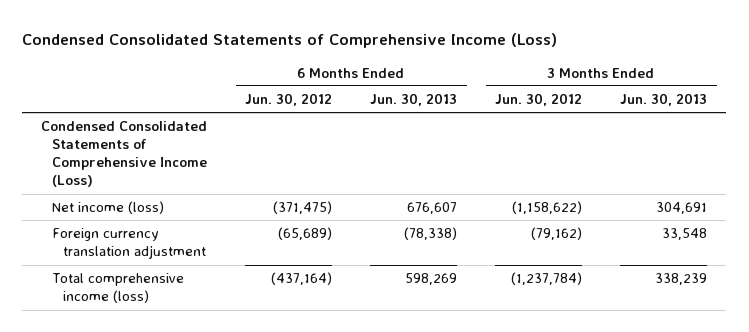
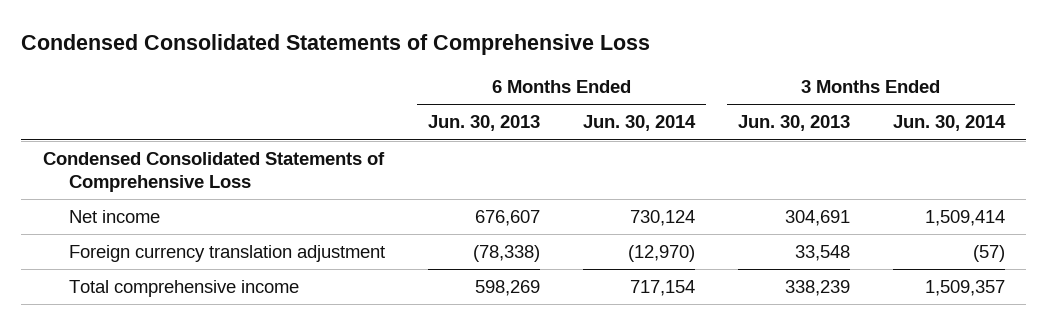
[22,33,558,49] Condensed Consolidated Statements of Comprehensive Income (Loss) -> [21,34,651,56] Condensed Consolidated Statements of Comprehensive Loss
[245,93,333,107] Jun. 30, 2012 -> none
[495,93,583,107] Jun. 30, 2012 -> none
none -> [582,115,696,132] Jun. 30, 2014
none -> [892,115,1006,132] Jun. 30, 2014
[41,121,208,188] Condensed Consolidated Statements of Comprehensive Income (Loss) -> [42,152,385,192] Condensed Consolidated Statements of Comprehensive Loss
[52,201,165,215] Net income (loss) -> [69,210,161,224] Net income
[52,273,185,304] Total comprehensive income (loss) -> [69,280,300,298] Total comprehensive income

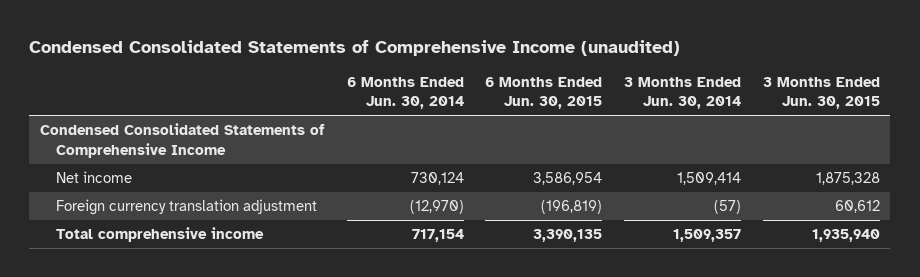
[21,34,651,56] Condensed Consolidated Statements of Comprehensive Loss -> [29,39,681,56] Condensed Consolidated Statements of Comprehensive Income (unaudited)
[428,115,541,132] Jun. 30, 2013 -> none
[737,115,850,132] Jun. 30, 2013 -> none
none -> [485,77,603,110] 6 Months Ended Jun. 30, 2015
none -> [762,77,880,110] 3 Months Ended Jun. 30, 2015
[42,152,385,192] Condensed Consolidated Statements of Comprehensive Loss -> [40,123,326,158] Condensed Consolidated Statements of Comprehensive Income

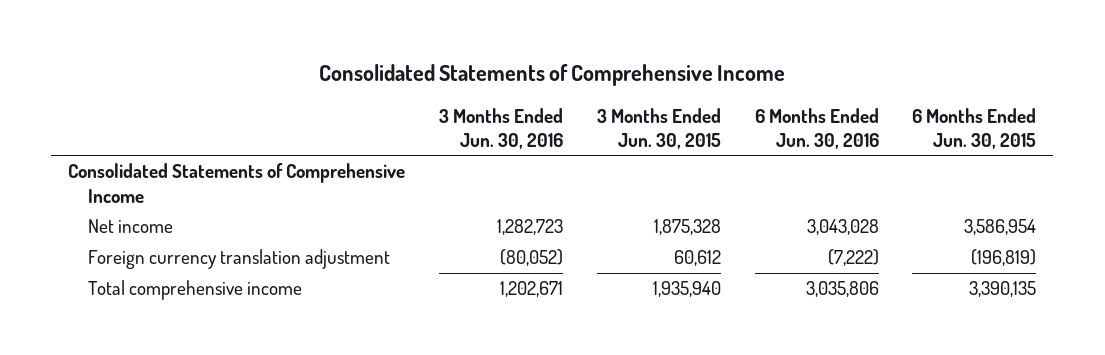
[29,39,681,56] Condensed Consolidated Statements of Comprehensive Income (unaudited) -> [319,64,786,87] Consolidated Statements of Comprehensive Income
[346,77,464,110] 6 Months Ended Jun. 30, 2014 -> none
[624,77,742,110] 3 Months Ended Jun. 30, 2014 -> none
none -> [438,107,563,150] 3 Months Ended Jun. 30, 2016
none -> [754,107,879,150] 6 Months Ended Jun. 30, 2016
[40,123,326,158] Condensed Consolidated Statements of Comprehensive Income -> [68,163,406,203] Consolidated Statements of Comprehensive Income

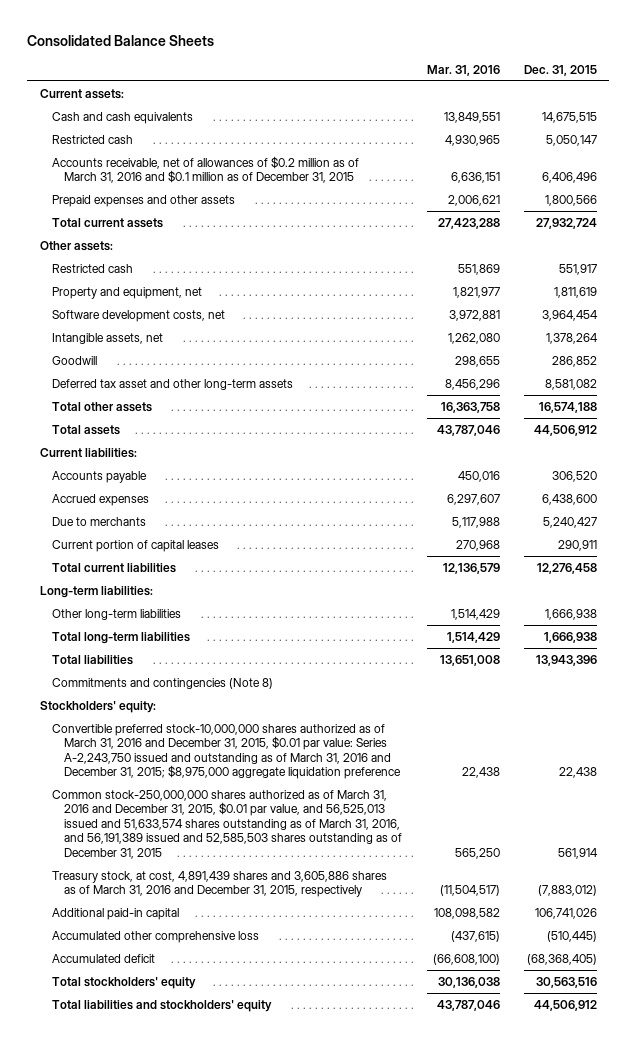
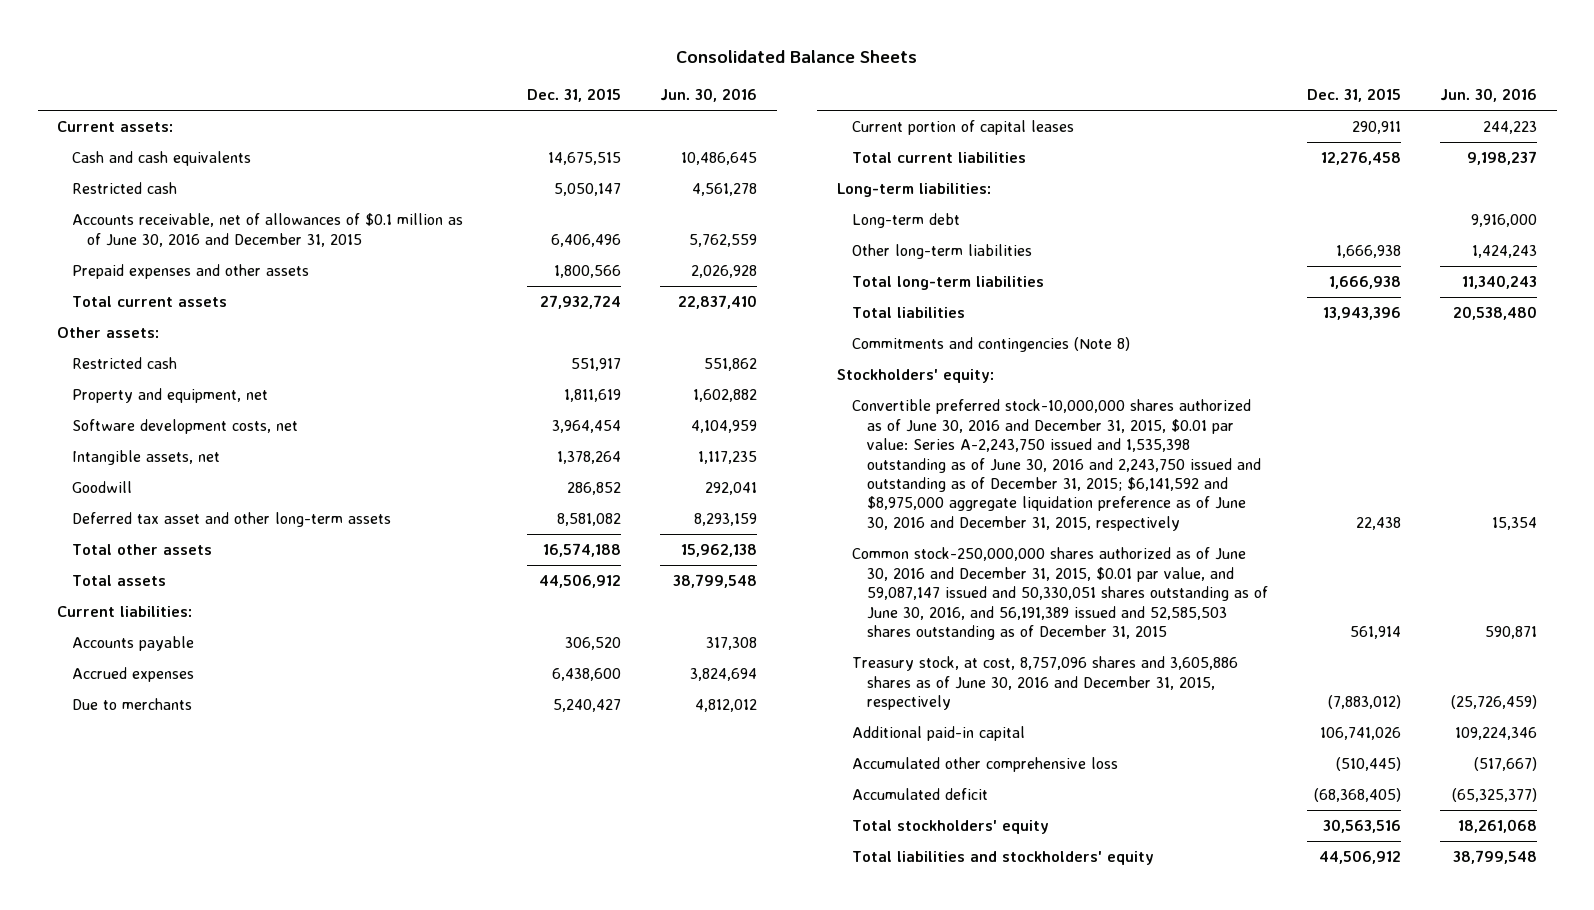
[426,64,500,76] Mar. 31, 2016 -> none
none -> [660,87,758,102] Jun. 30, 2016
[51,155,359,184] Accounts receivable, net of allowances of $0.2 million as of March 31, 2016 and $0.1 million as of December 31, 2015 -> [72,213,464,247] Accounts receivable, net of allowances of $0.1 million as of June 30, 2016 and December 31, 2015
none -> [851,213,960,229] Long-term debt
[51,723,402,780] Convertible preferred stock-10,000,000 shares authorized as of March 31, 2016 and December 31, 2015, $0.01 par value: Series A-2,243,750 issued and outstanding as of March 31, 2016 and December 31, 2015; $8,975,000 aggregate liquidation preference -> [851,399,1261,531] Convertible preferred stock-10,000,000 shares authorized as of June 30, 2016 and December 31, 2015, $0.01 par value: Series A-2,243,750 issued and 1,535,398 outstanding as of June 30, 2016 and 2,243,750 issued and outstanding as of December 31, 2015; $6,141,592 and $8,975,000 aggregate liquidation preference as of June 30, 2016 and December 31, 2015, respectively
[51,789,403,859] Common stock-250,000,000 shares authorized as of March 31, 2016 and December 31, 2015, $0.01 par value, and 56,525,013 issued and 51,633,574 shares outstanding as of March 31, 2016, and 56,191,389 issued and 52,585,503 shares outstanding as of December 31, 2015 -> [851,547,1268,640] Common stock-250,000,000 shares authorized as of June 30, 2016 and December 31, 2015, $0.01 par value, and 59,087,147 issued and 50,330,051 shares outstanding as of June 30, 2016, and 56,191,389 issued and 52,585,503 shares outstanding as of December 31, 2015
[51,870,387,898] Treasury stock, at cost, 4,891,439 shares and 3,605,886 shares as of March 31, 2016 and December 31, 2015, respectively -> [851,656,1238,711] Treasury stock, at cost, 8,757,096 shares and 3,605,886 shares as of June 30, 2016 and December 31, 2015, respectively

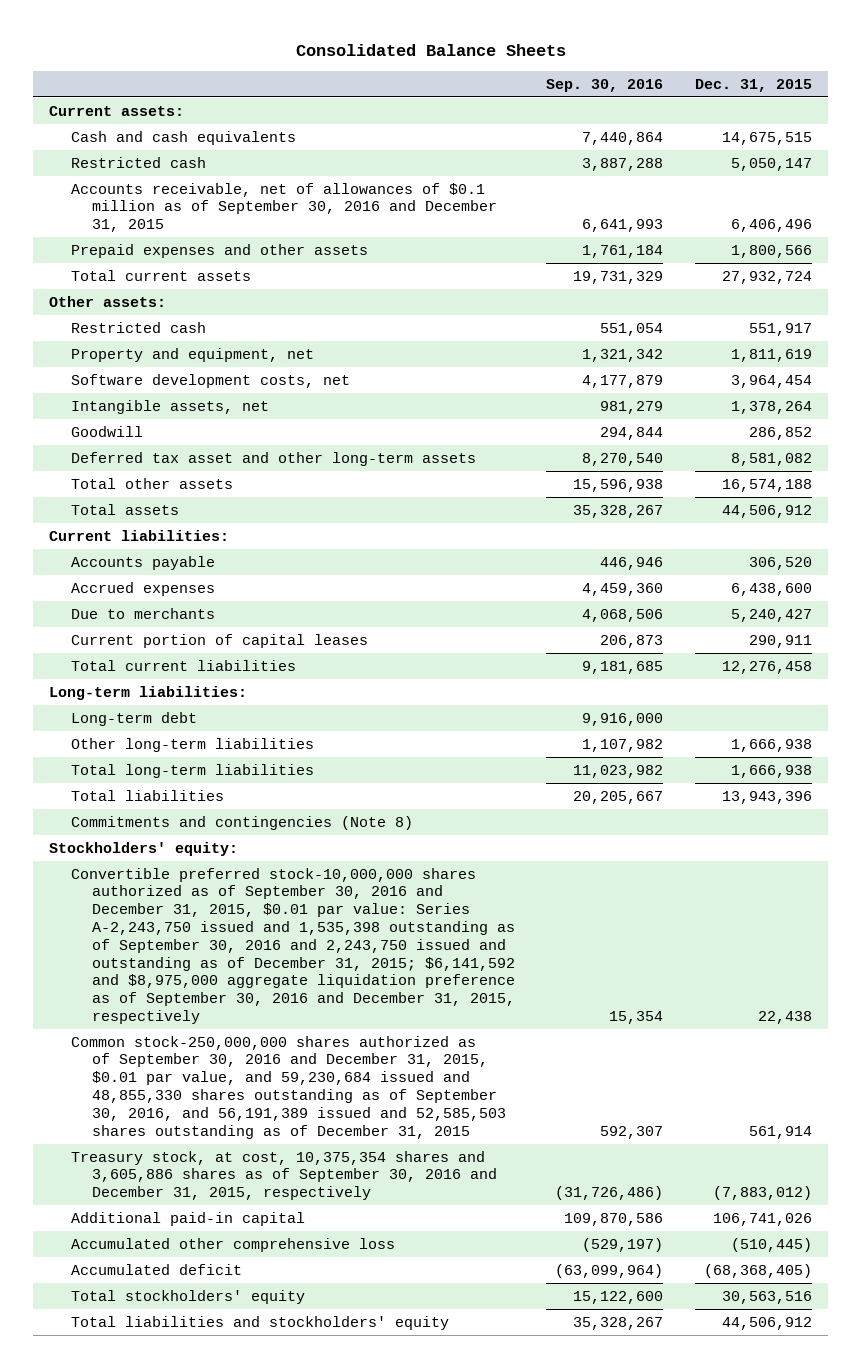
[660,87,758,102] Jun. 30, 2016 -> none
none -> [546,78,664,92] Sep. 30, 2016
[72,213,464,247] Accounts receivable, net of allowances of $0.1 million as of June 30, 2016 and December 31, 2015 -> [70,182,497,233] Accounts receivable, net of allowances of $0.1 million as of September 30, 2016 and December 31, 2015
[851,399,1261,531] Convertible preferred stock-10,000,000 shares authorized as of June 30, 2016 and December 31, 2015, $0.01 par value: Series A-2,243,750 issued and 1,535,398 outstanding as of June 30, 2016 and 2,243,750 issued and outstanding as of December 31, 2015; $6,141,592 and $8,975,000 aggregate liquidation preference as of June 30, 2016 and December 31, 2015, respectively -> [70,867,515,1025] Convertible preferred stock-10,000,000 shares authorized as of September 30, 2016 and December 31, 2015, $0.01 par value: Series A-2,243,750 issued and 1,535,398 outstanding as of September 30, 2016 and 2,243,750 issued and outstanding as of December 31, 2015; $6,141,592 and $8,975,000 aggregate liquidation preference as of September 30, 2016 and December 31, 2015, respectively
[851,547,1268,640] Common stock-250,000,000 shares authorized as of June 30, 2016 and December 31, 2015, $0.01 par value, and 59,087,147 issued and 50,330,051 shares outstanding as of June 30, 2016, and 56,191,389 issued and 52,585,503 shares outstanding as of December 31, 2015 -> [70,1035,506,1139] Common stock-250,000,000 shares authorized as of September 30, 2016 and December 31, 2015, $0.01 par value, and 59,230,684 issued and 48,855,330 shares outstanding as of September 30, 2016, and 56,191,389 issued and 52,585,503 shares outstanding as of December 31, 2015
[851,656,1238,711] Treasury stock, at cost, 8,757,096 shares and 3,605,886 shares as of June 30, 2016 and December 31, 2015, respectively -> [70,1150,497,1201] Treasury stock, at cost, 10,375,354 shares and 3,605,886 shares as of September 30, 2016 and December 31, 2015, respectively

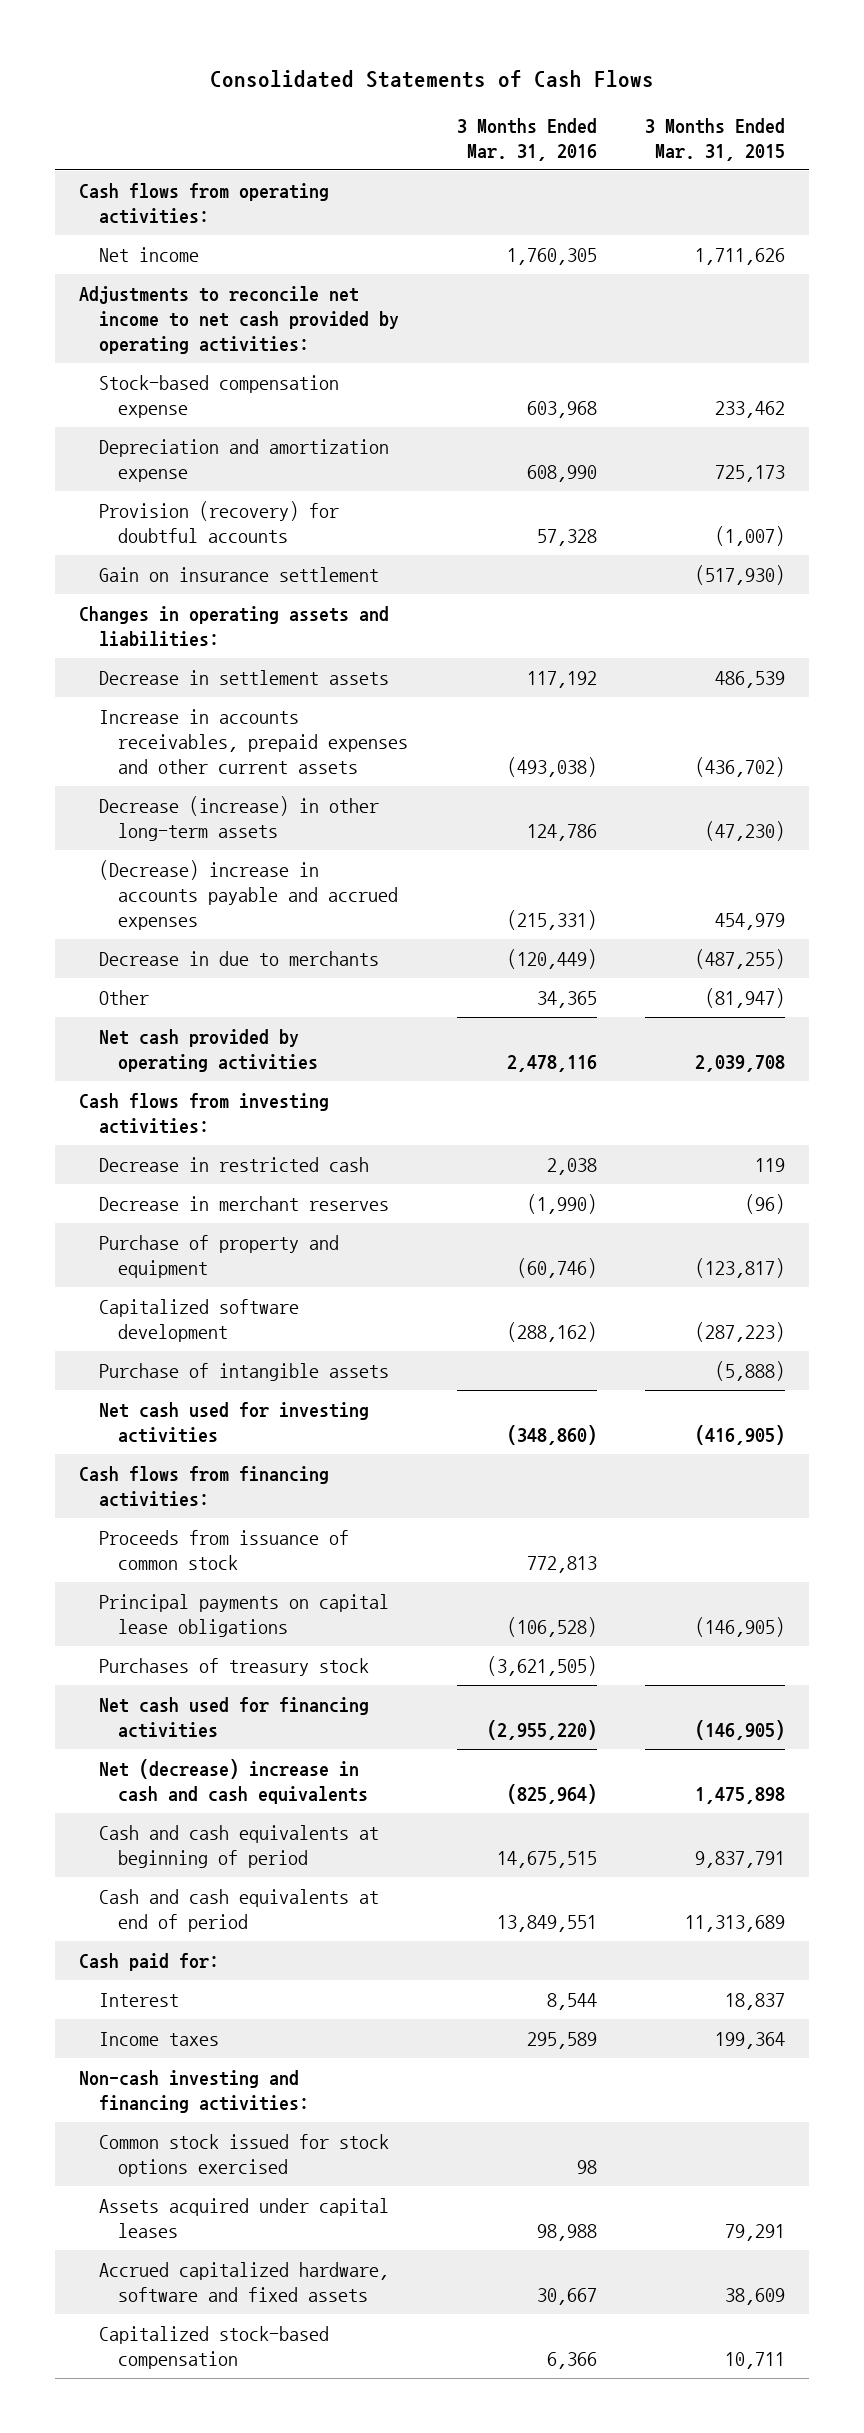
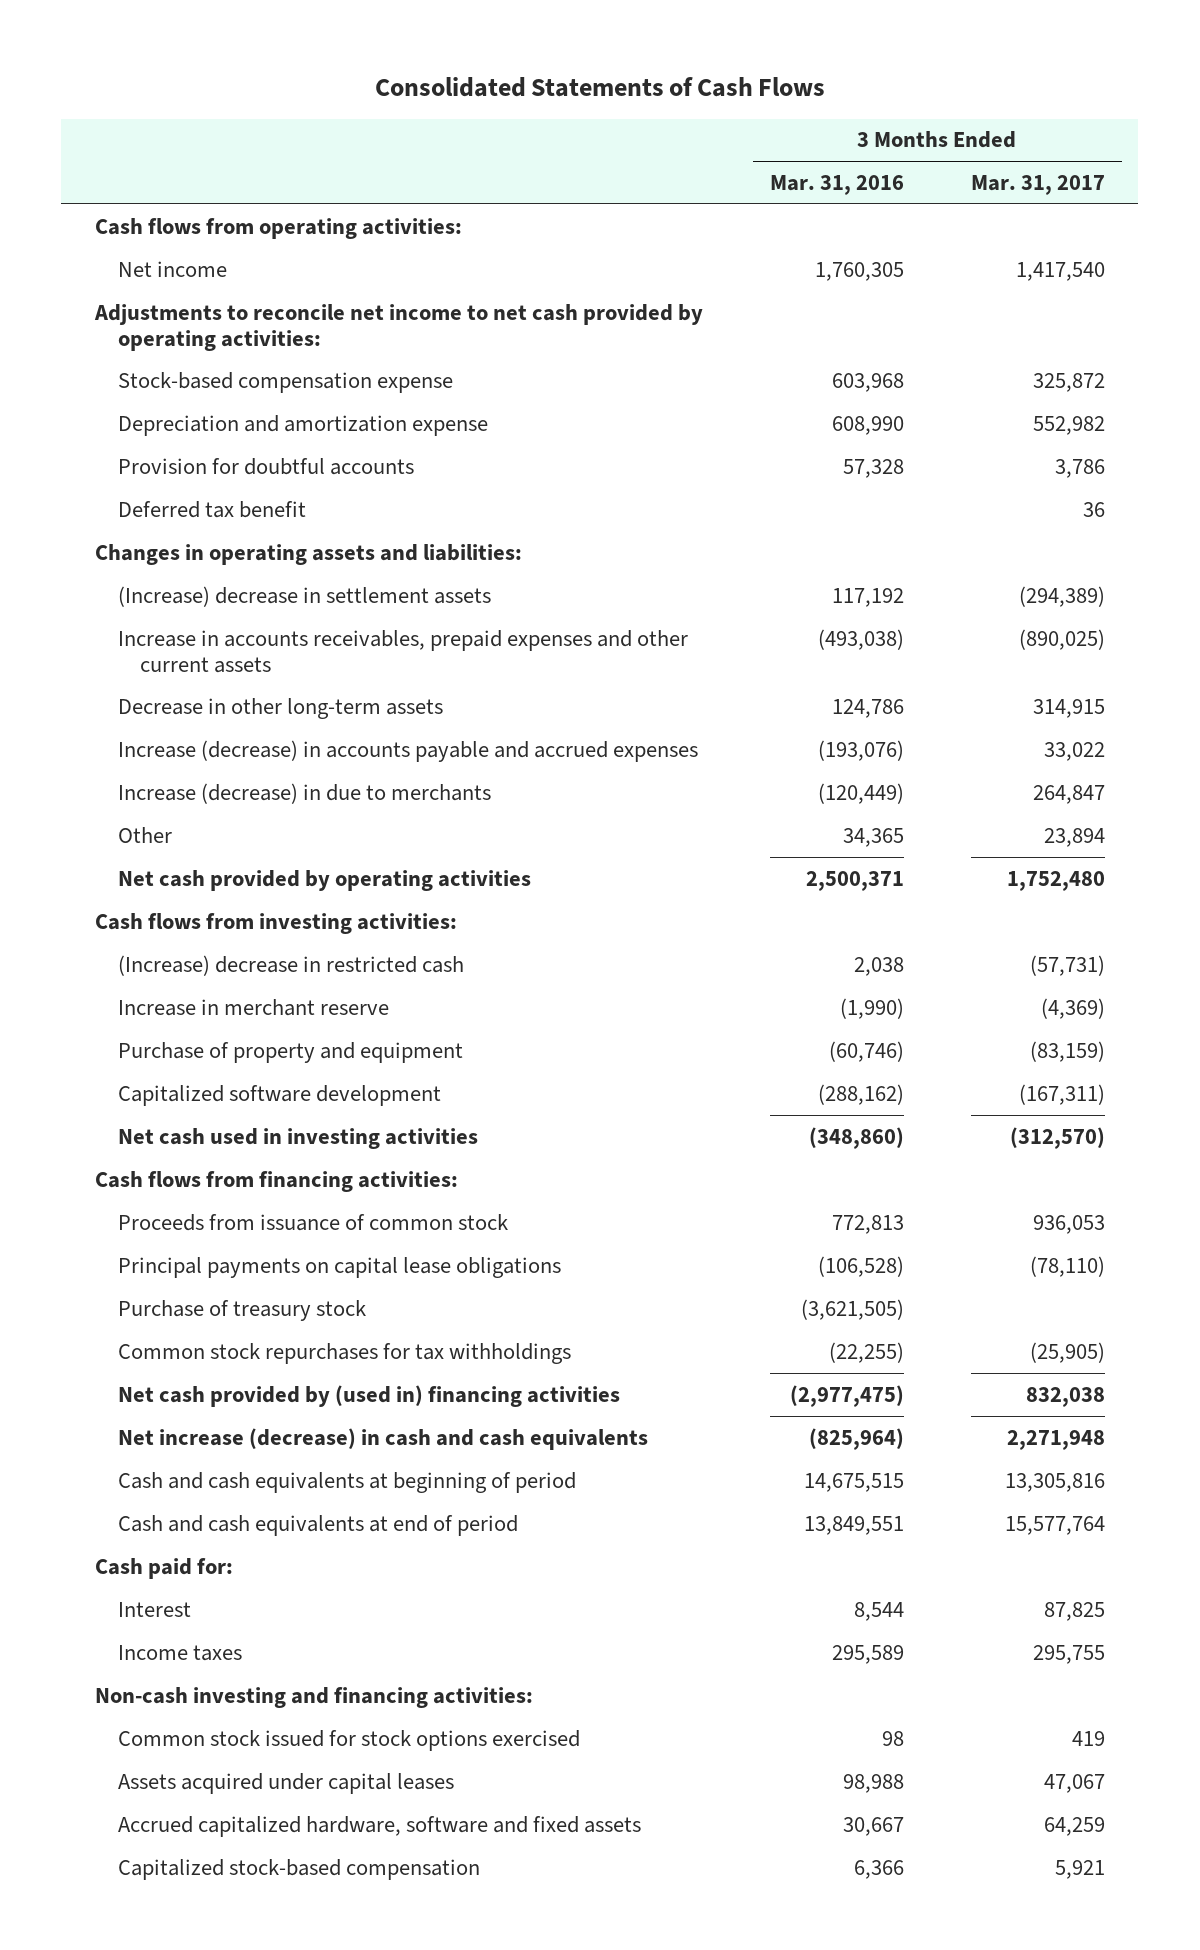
[644,117,785,161] 3 Months Ended Mar. 31, 2015 -> none
none -> [970,175,1105,196] Mar. 31, 2017
[98,566,379,582] Gain on insurance settlement -> none
[98,500,339,543] Provision (recovery) for doubtful accounts -> [117,457,414,475] Provision for doubtful accounts
none -> [117,500,306,518] Deferred tax benefit
[98,669,389,685] Decrease in settlement assets -> [117,585,491,607] (Increase) decrease in settlement assets
[98,795,379,841] Decrease (increase) in other long-term assets -> [117,697,443,719] Decrease in other long-term assets
[98,859,399,930] (Decrease) increase in accounts payable and accrued expenses -> [117,739,698,762] Increase (decrease) in accounts payable and accrued expenses
[506,909,597,930] (215,331) -> [817,739,904,761] (193,076)
[98,950,379,966] Decrease in due to merchants -> [117,782,491,804] Increase (decrease) in due to merchants
[506,1054,597,1072] 2,478,116 -> [805,870,904,891] 2,500,371
[98,1156,369,1172] Decrease in restricted cash -> [117,954,464,976] (Increase) decrease in restricted cash
[98,1195,389,1211] Decrease in merchant reserves -> [117,998,389,1016] Increase in merchant reserve
[98,1362,389,1381] Purchase of intangible assets -> none
[98,1401,369,1443] Net cash used for investing activities -> [117,1127,478,1149] Net cash used in investing activities
[98,1657,369,1676] Purchases of treasury stock -> [117,1299,366,1321] Purchase of treasury stock
none -> [117,1342,571,1364] Common stock repurchases for tax withholdings
[98,1696,369,1738] Net cash used for financing activities -> [117,1384,620,1407] Net cash provided by (used in) financing activities
[486,1719,597,1740] (2,955,220) -> [789,1384,904,1407] (2,977,475)
[98,1758,369,1804] Net (decrease) increase in cash and cash equivalents -> [117,1427,648,1450] Net increase (decrease) in cash and cash equivalents

